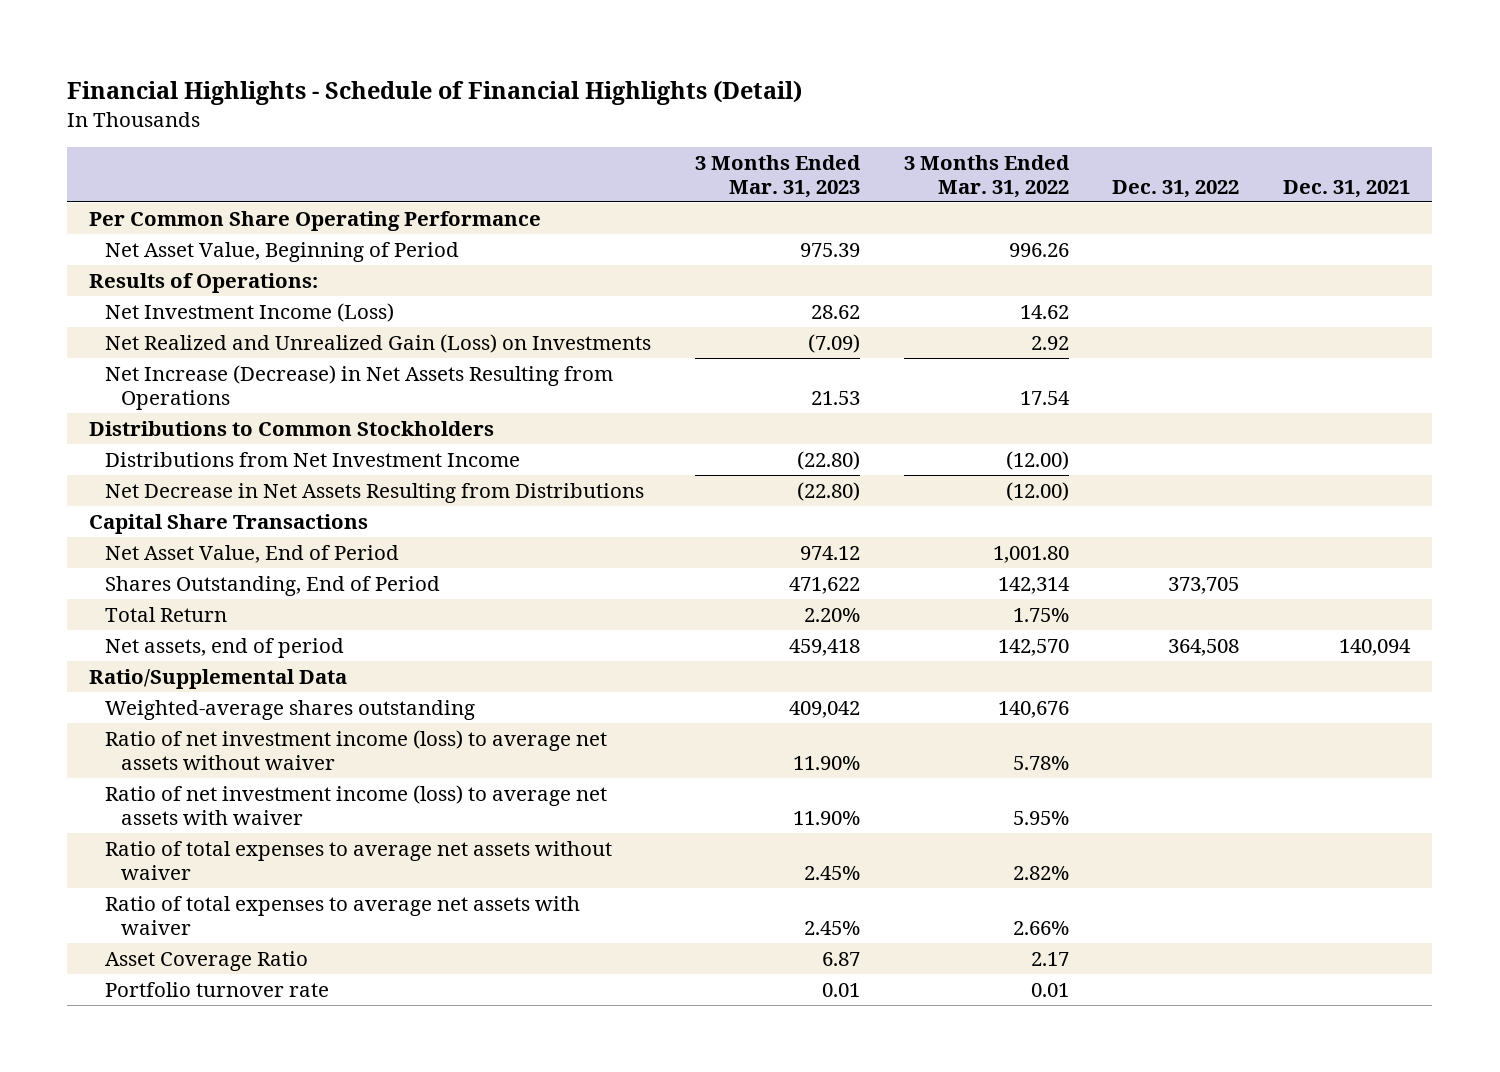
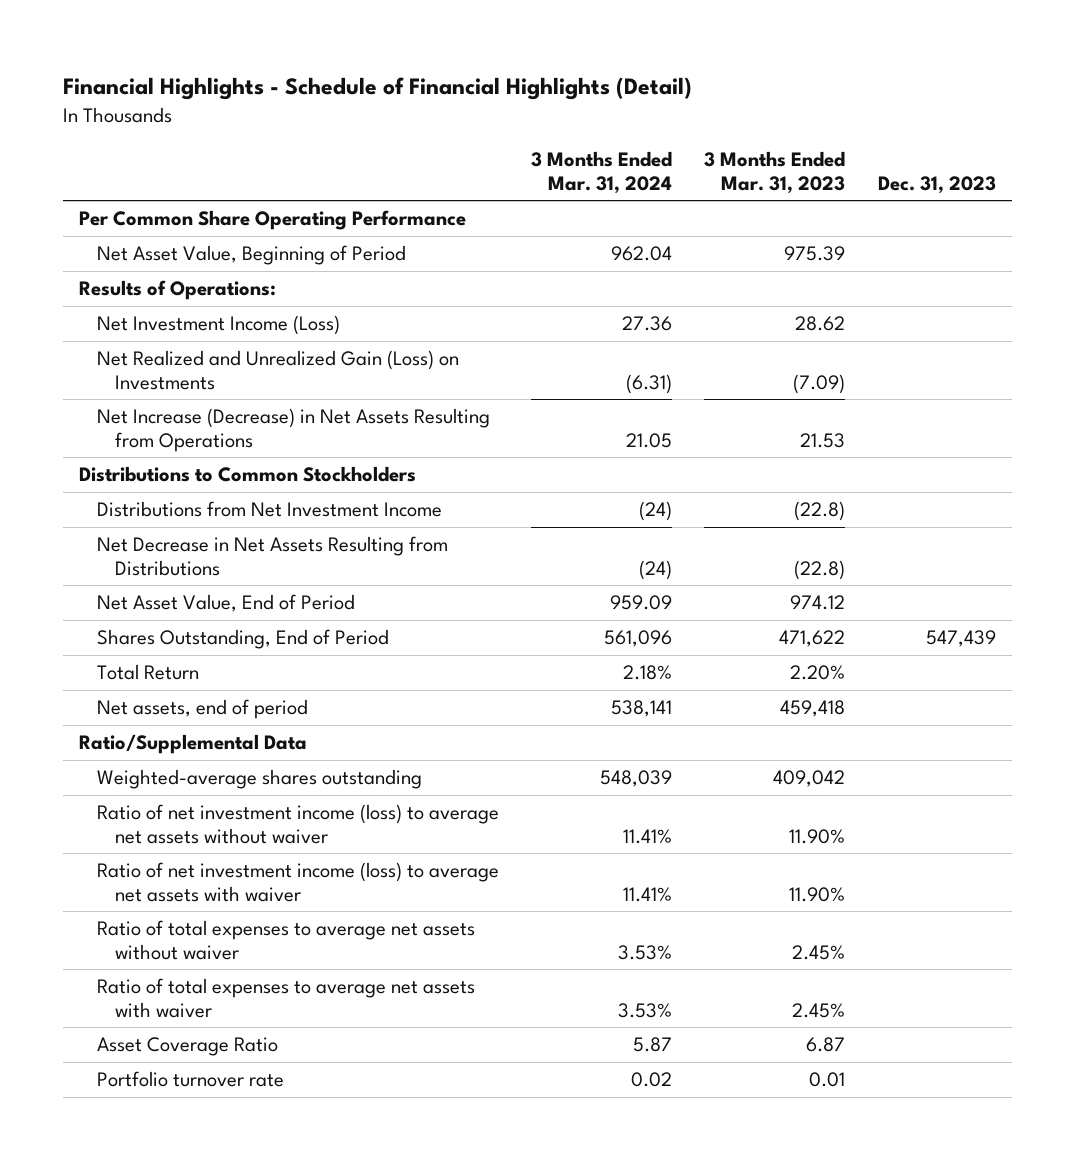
[903,154,1070,198] 3 Months Ended Mar. 31, 2022 -> none
[1112,179,1240,198] Dec. 31, 2022 -> none
[1283,179,1411,198] Dec. 31, 2021 -> none
none -> [531,151,673,194] 3 Months Ended Mar. 31, 2024
none -> [877,175,996,194] Dec. 31, 2023
[89,513,369,534] Capital Share Transactions -> none
[796,450,860,470] (22.80) -> [794,501,846,522] (22.8)
[796,481,860,501] (22.80) -> [794,559,846,580] (22.8)

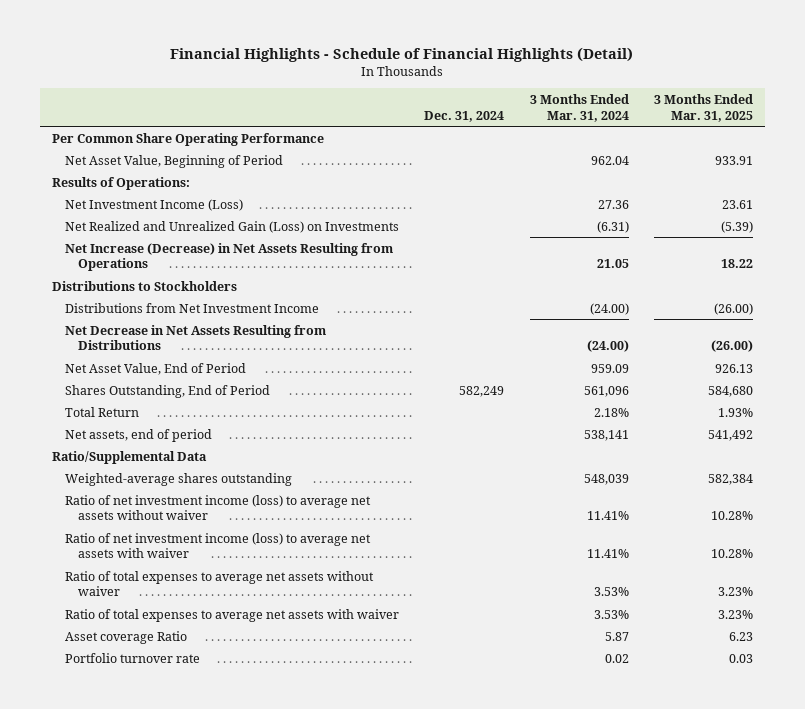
[704,151,846,194] 3 Months Ended Mar. 31, 2023 -> none
[877,175,996,194] Dec. 31, 2023 -> none
none -> [424,110,505,122] Dec. 31, 2024
none -> [653,94,753,122] 3 Months Ended Mar. 31, 2025
[78,466,416,483] Distributions to Common Stockholders -> [52,280,238,291] Distributions to Stockholders
[639,501,673,522] (24) -> [589,302,629,315] (24.00)
[639,559,673,580] (24) -> [586,340,629,353] (24.00)
[97,1037,279,1057] Asset Coverage Ratio -> [65,630,188,644] Asset coverage Ratio

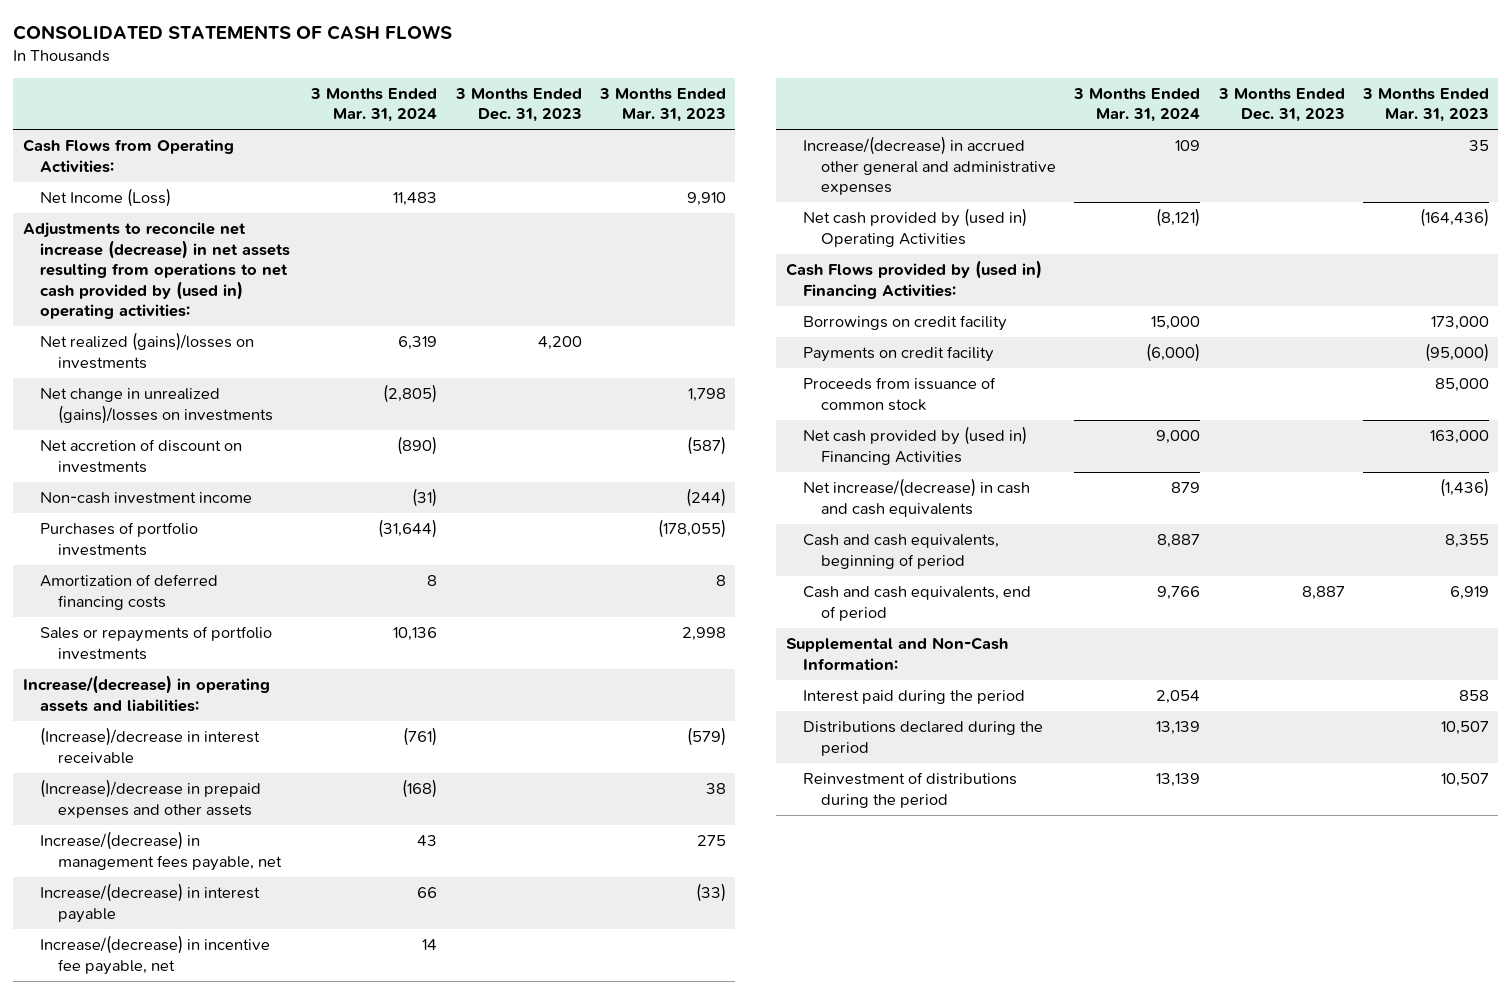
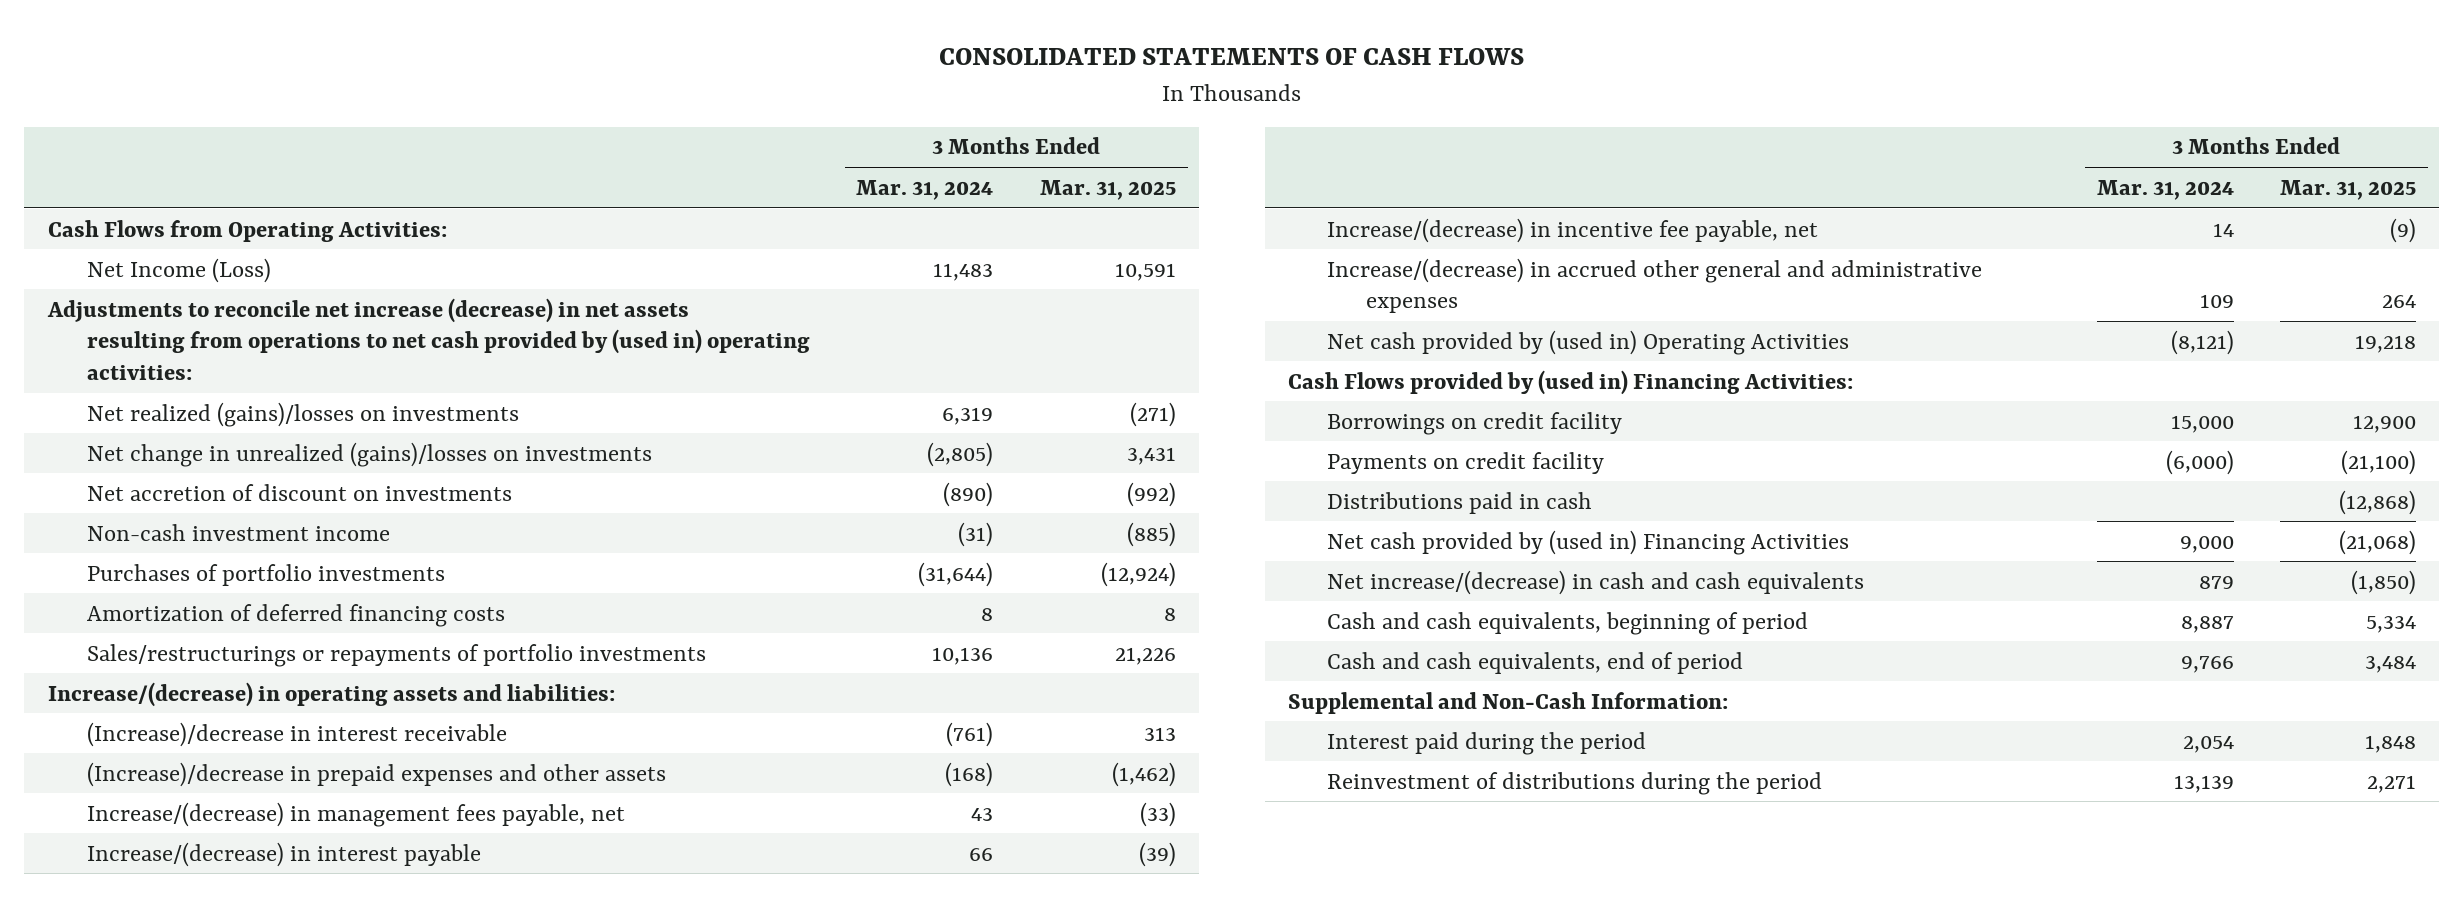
[454,87,582,123] 3 Months Ended Dec. 31, 2023 -> none
[599,87,727,123] 3 Months Ended Mar. 31, 2023 -> none
none -> [1039,179,1176,200] Mar. 31, 2025
[40,626,273,660] Sales or repayments of portfolio investments -> [86,643,706,667] Sales/restructurings or repayments of portfolio investments
[803,377,997,411] Proceeds from issuance of common stock -> none
none -> [1327,491,1593,514] Distributions paid in cash
[803,721,1044,756] Distributions declared during the period -> none

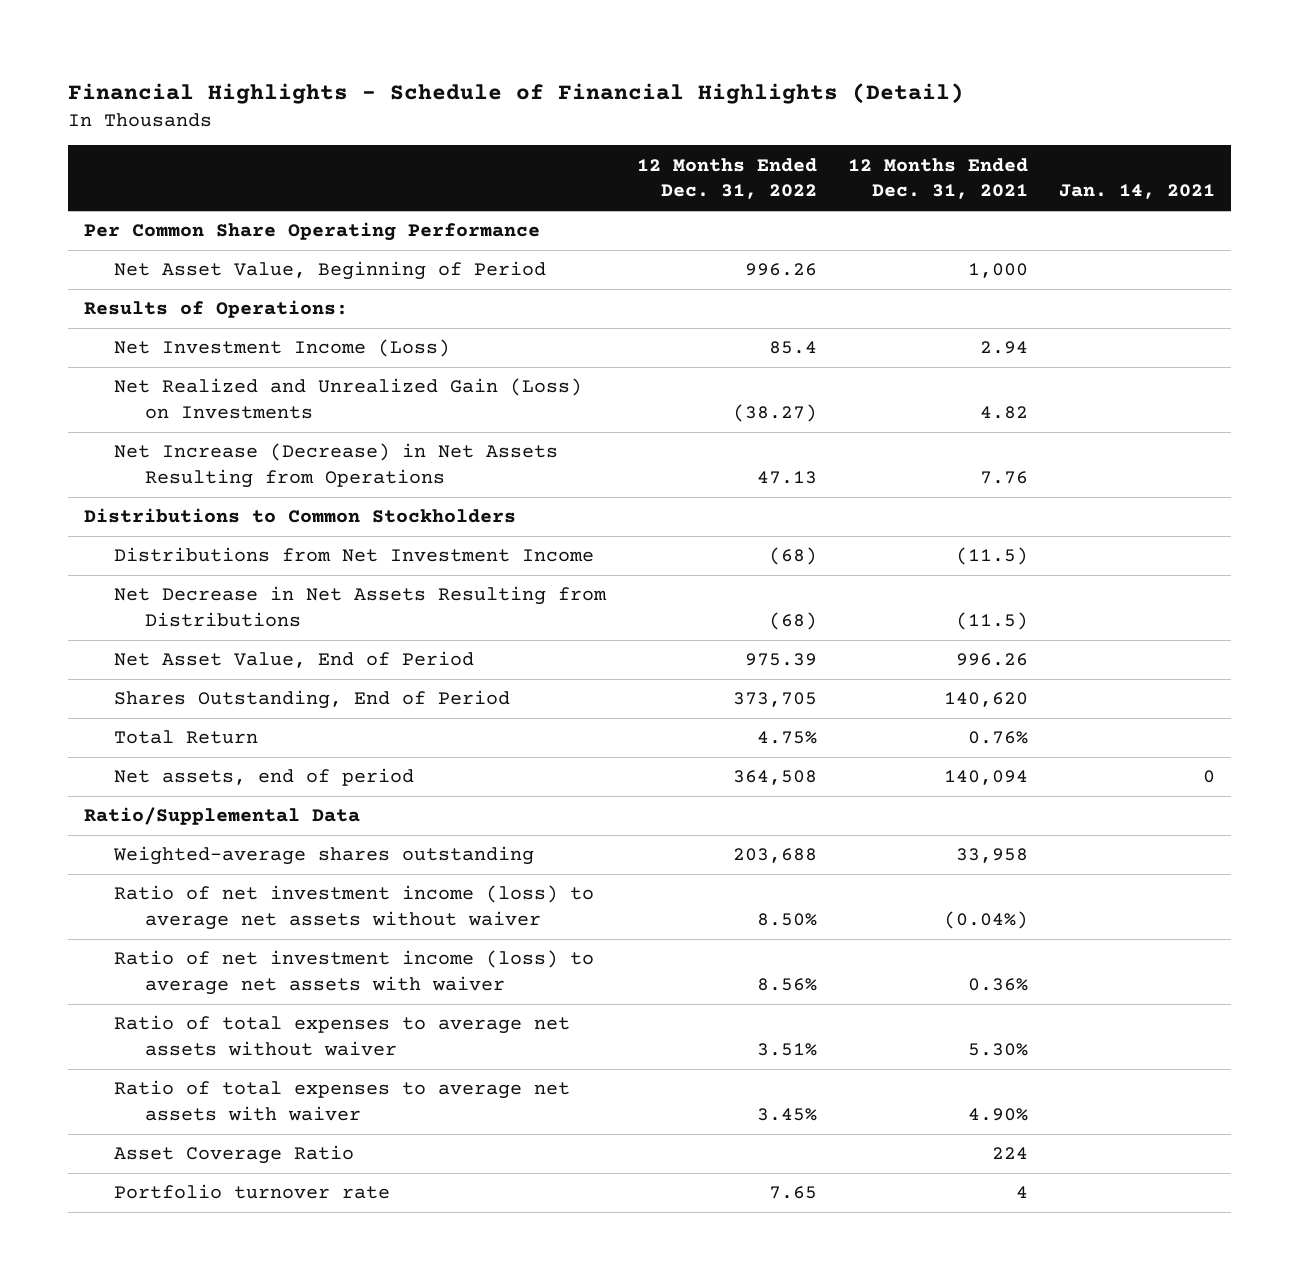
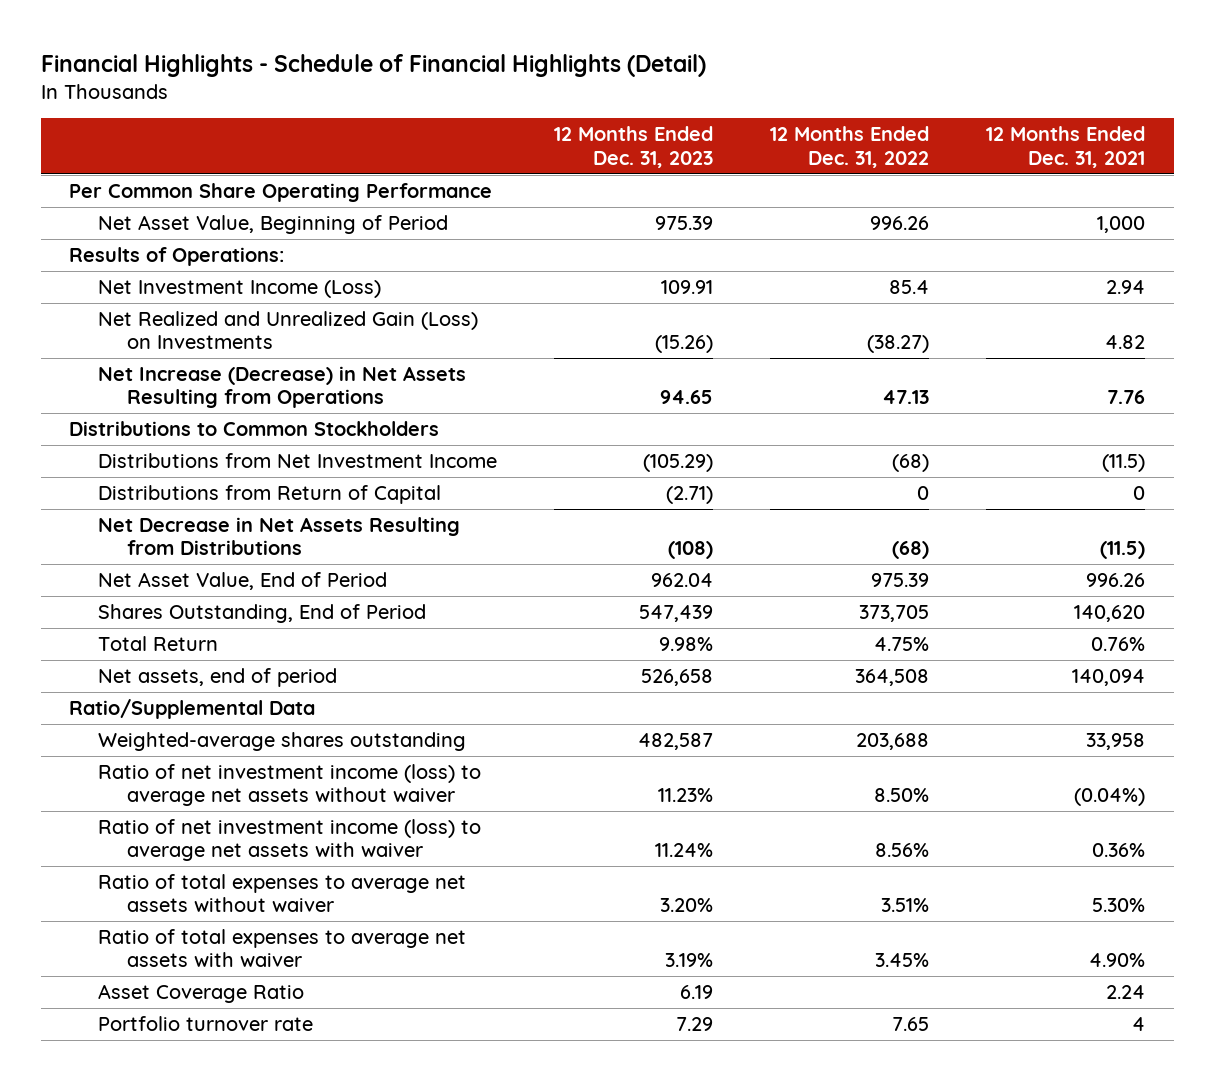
[1059,184,1216,200] Jan. 14, 2021 -> none
none -> [554,126,714,168] 12 Months Ended Dec. 31, 2023
none -> [98,485,442,505] Distributions from Return of Capital
[992,1147,1029,1160] 224 -> [1106,985,1146,1000] 2.24

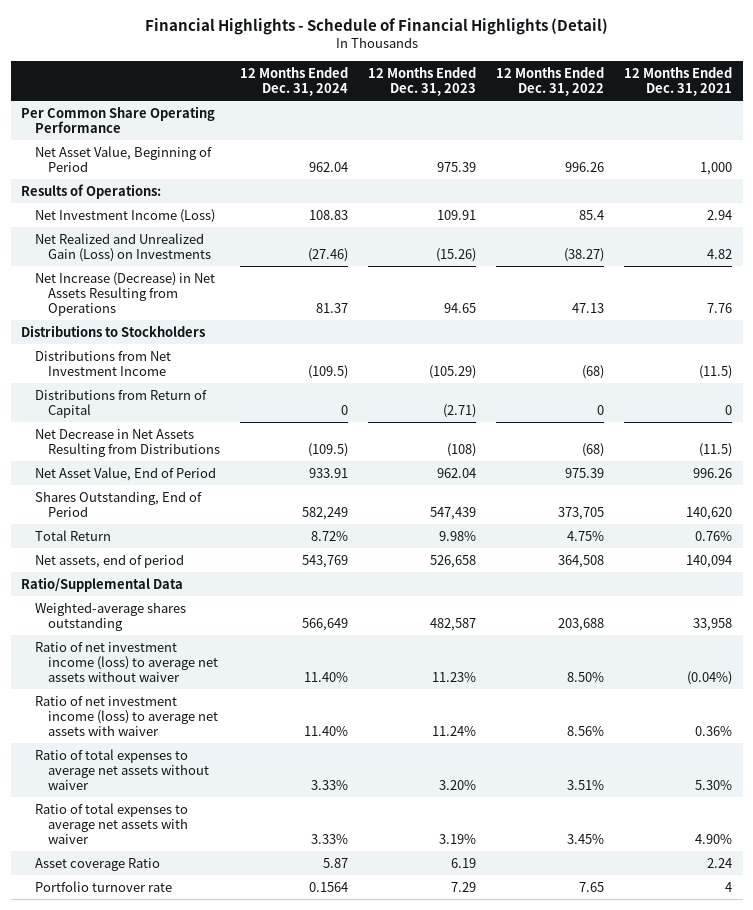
none -> [240,66,349,96] 12 Months Ended Dec. 31, 2024
[69,421,440,437] Distributions to Common Stockholders -> [20,324,205,337] Distributions to Stockholders
[98,984,305,1004] Asset Coverage Ratio -> [34,857,160,871] Asset coverage Ratio

